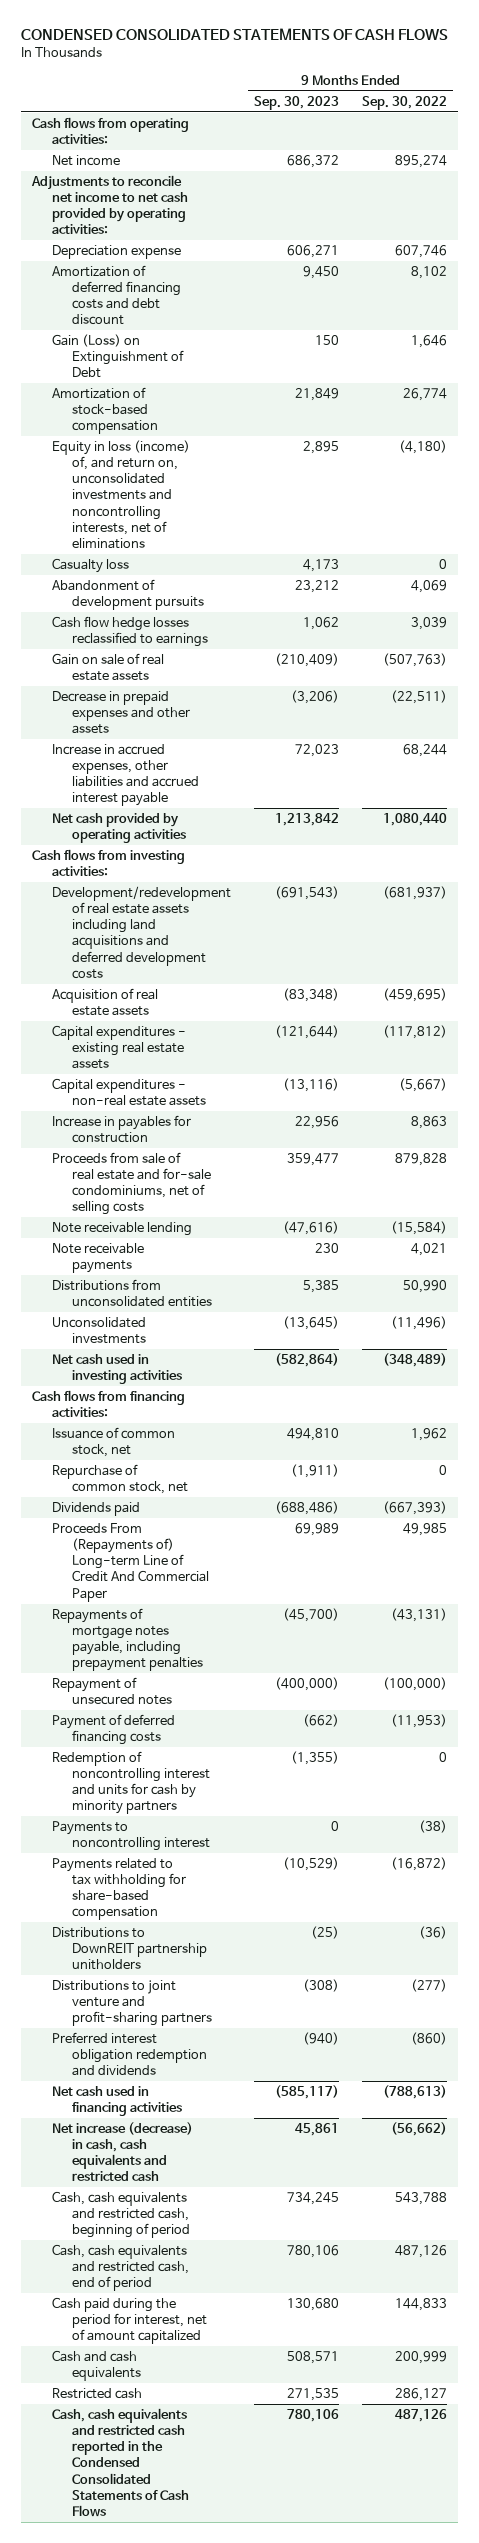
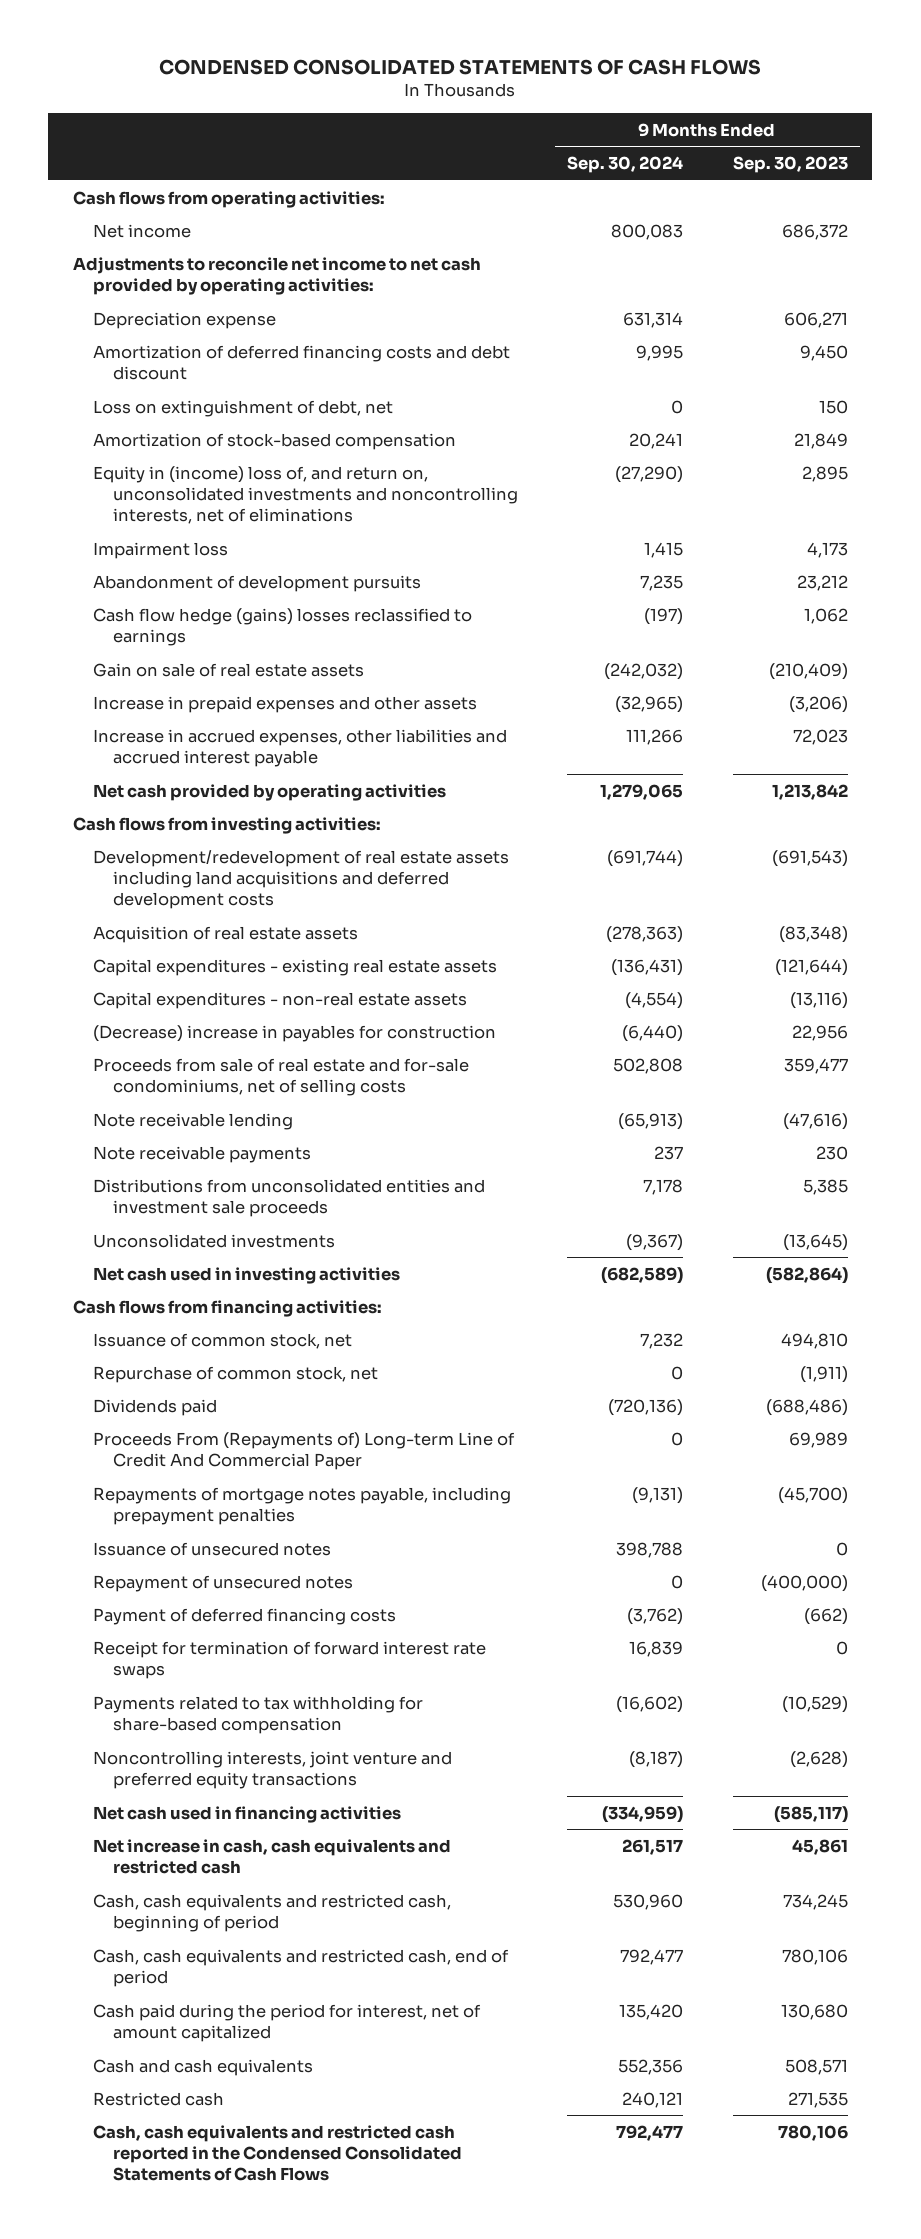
[362,95,448,110] Sep. 30, 2022 -> none
none -> [567,156,684,174] Sep. 30, 2024
[52,334,185,379] Gain (Loss) on Extinguishment of Debt -> [92,399,393,417] Loss on extinguishment of debt, net
[52,440,191,549] Equity in loss (income) of, and return on, unconsolidated investments and noncontrolling interests, net of eliminations -> [92,465,518,525] Equity in (income) loss of, and return on, unconsolidated investments and noncontrolling interests, net of eliminations
[52,558,130,574] Casualty loss -> [92,541,228,559] Impairment loss
[52,616,209,648] Cash flow hedge losses reclassified to earnings -> [92,607,472,647] Cash flow hedge (gains) losses reclassified to earnings
[52,691,191,735] Decrease in prepaid expenses and other assets -> [92,695,477,713] Increase in prepaid expenses and other assets
[52,1115,192,1144] Increase in payables for construction -> [92,1024,496,1042] (Decrease) increase in payables for construction
[52,1279,213,1308] Distributions from unconsolidated entities -> [92,1178,485,1218] Distributions from unconsolidated entities and investment sale proceeds
none -> [92,1541,331,1556] Issuance of unsecured notes
[52,1751,211,1815] Redemption of noncontrolling interest and units for cash by minority partners -> none
[52,1821,211,1852] Payments to noncontrolling interest -> none
none -> [92,1640,486,1680] Receipt for termination of forward interest rate swaps
[52,1927,208,1971] Distributions to DownREIT partnership unitholders -> none
[52,1980,213,2027] Distributions to joint venture and profit-sharing partners -> none
[52,2032,208,2077] Preferred interest obligation redemption and dividends -> none
none -> [92,1750,452,1790] Noncontrolling interests, joint venture and preferred equity transactions
[52,2122,194,2182] Net increase (decrease) in cash, cash equivalents and restricted cash -> [92,1838,451,1875] Net increase in cash, cash equivalents and restricted cash

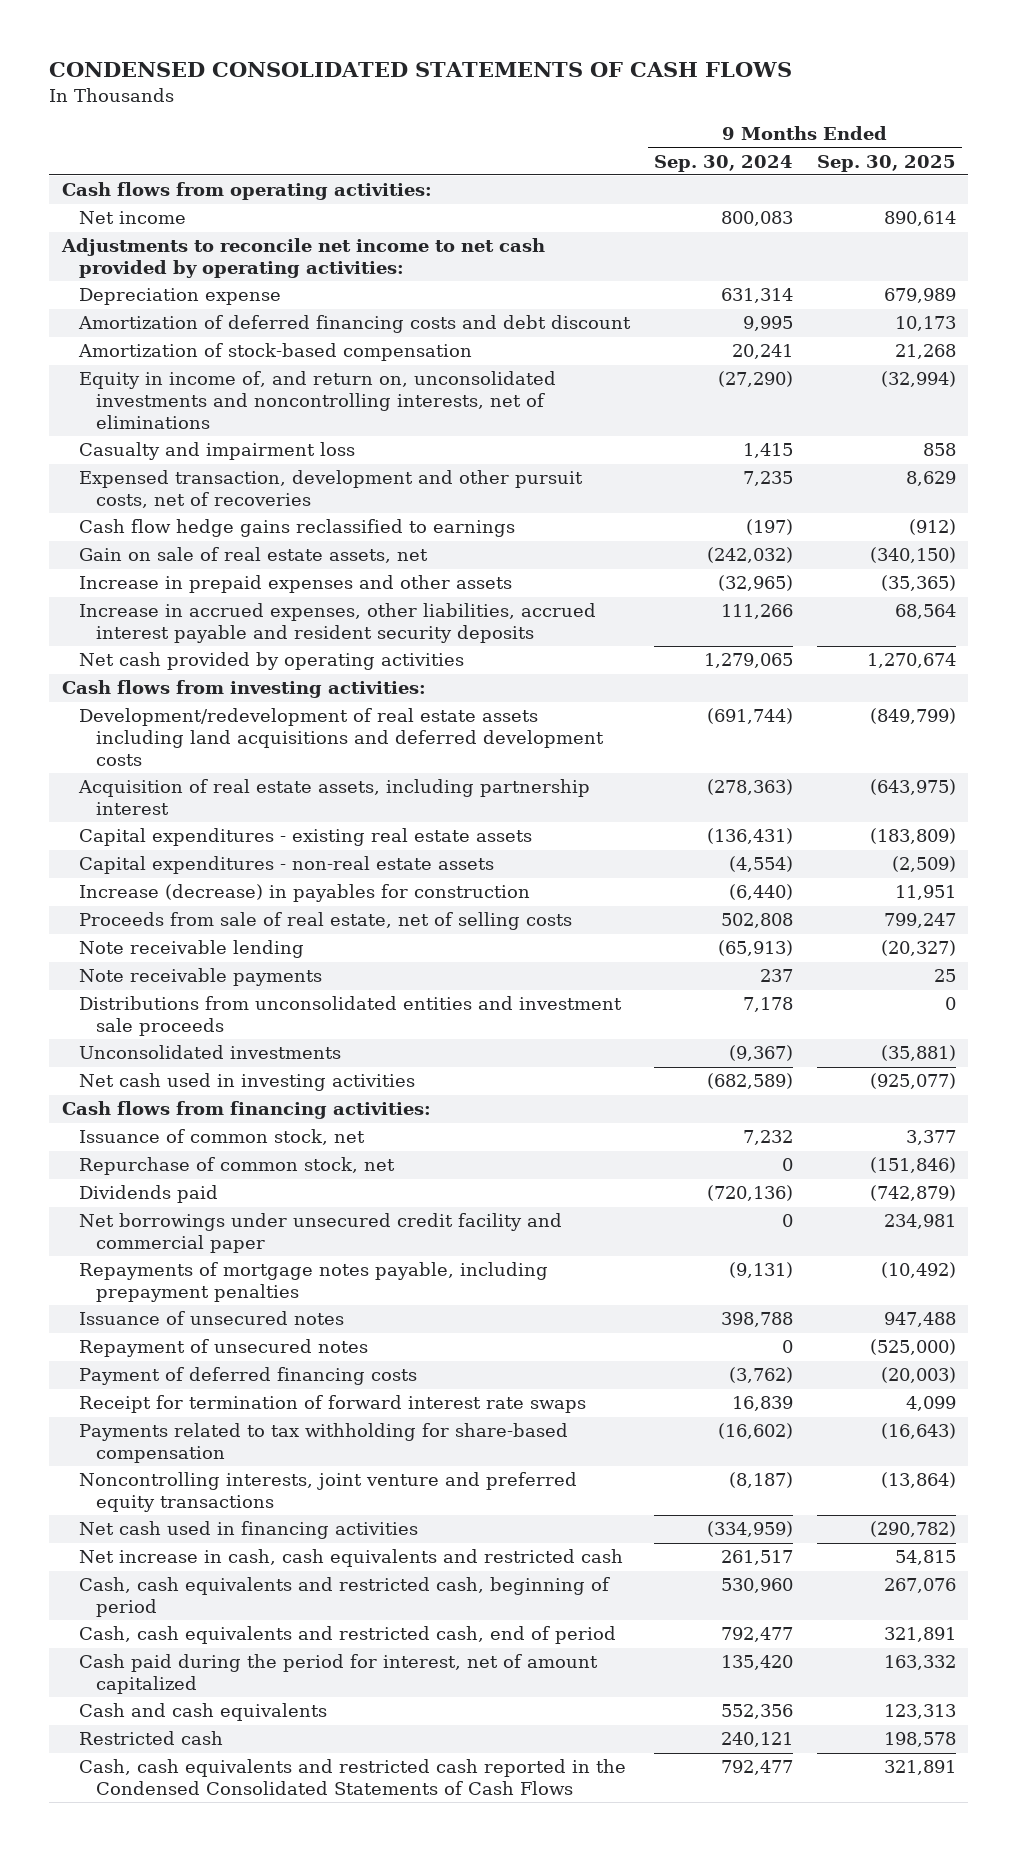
[732,156,848,174] Sep. 30, 2023 -> none
none -> [817,154,957,172] Sep. 30, 2025
[92,399,393,417] Loss on extinguishment of debt, net -> none
[92,465,518,525] Equity in (income) loss of, and return on, unconsolidated investments and noncontrolling interests, net of eliminations -> [78,371,556,429] Equity in income of, and return on, unconsolidated investments and noncontrolling interests, net of eliminations
[92,541,228,559] Impairment loss -> [78,442,355,461] Casualty and impairment loss
[92,574,421,592] Abandonment of development pursuits -> [78,470,583,508] Expensed transaction, development and other pursuit costs, net of recoveries
[92,607,472,647] Cash flow hedge (gains) losses reclassified to earnings -> [78,519,515,538] Cash flow hedge gains reclassified to earnings
[92,662,364,677] Gain on sale of real estate assets -> [78,547,428,564] Gain on sale of real estate assets, net
[92,728,507,768] Increase in accrued expenses, other liabilities and accrued interest payable -> [78,603,596,643] Increase in accrued expenses, other liabilities, accrued interest payable and resident security deposits
[92,925,358,943] Acquisition of real estate assets -> [77,779,590,815] Acquisition of real estate assets, including partnership interest
[92,1024,496,1042] (Decrease) increase in payables for construction -> [78,884,530,903] Increase (decrease) in payables for construction
[92,1057,469,1097] Proceeds from sale of real estate and for-sale condominiums, net of selling costs -> [78,912,572,931] Proceeds from sale of real estate, net of selling costs
[92,1431,515,1471] Proceeds From (Repayments of) Long-term Line of Credit And Commercial Paper -> [78,1213,562,1253] Net borrowings under unsecured credit facility and commercial paper

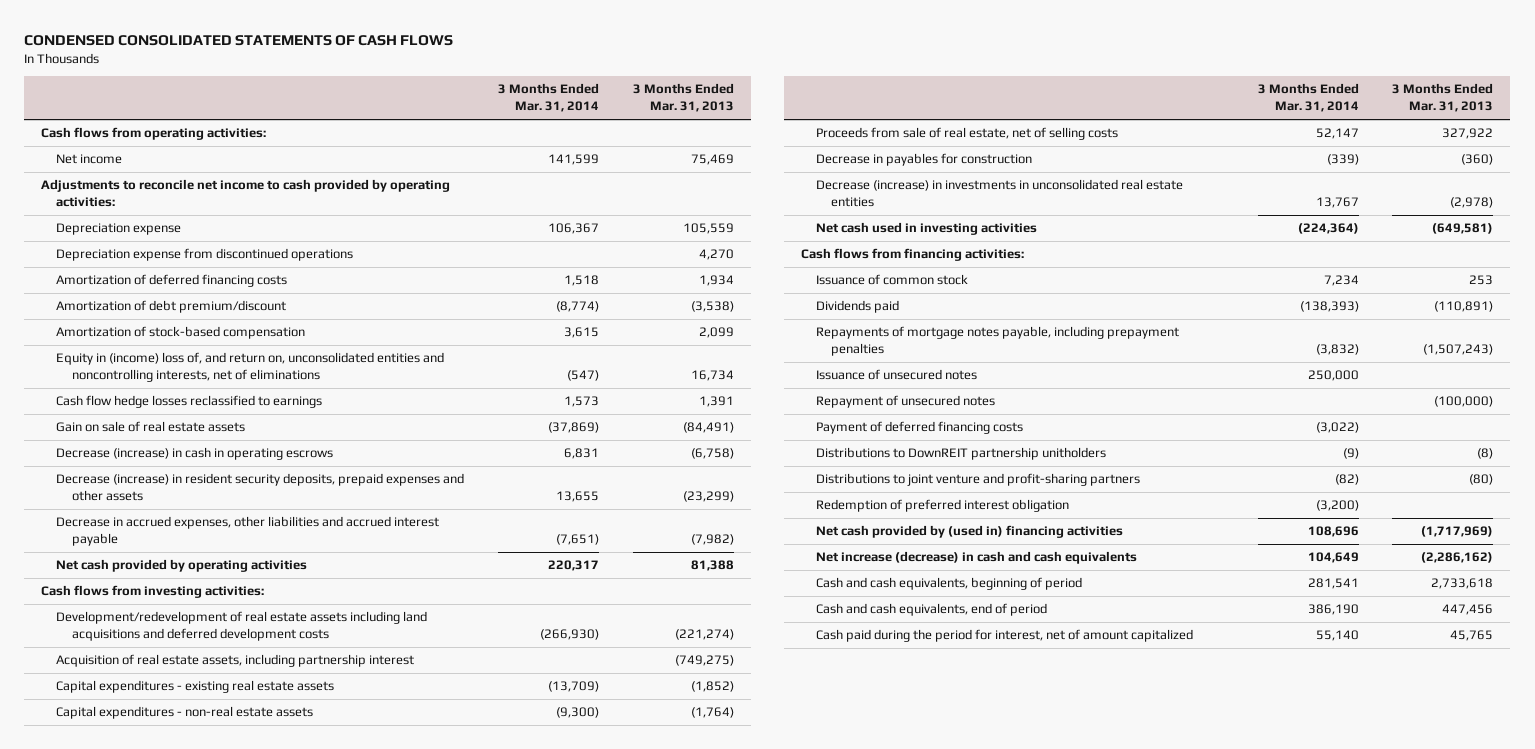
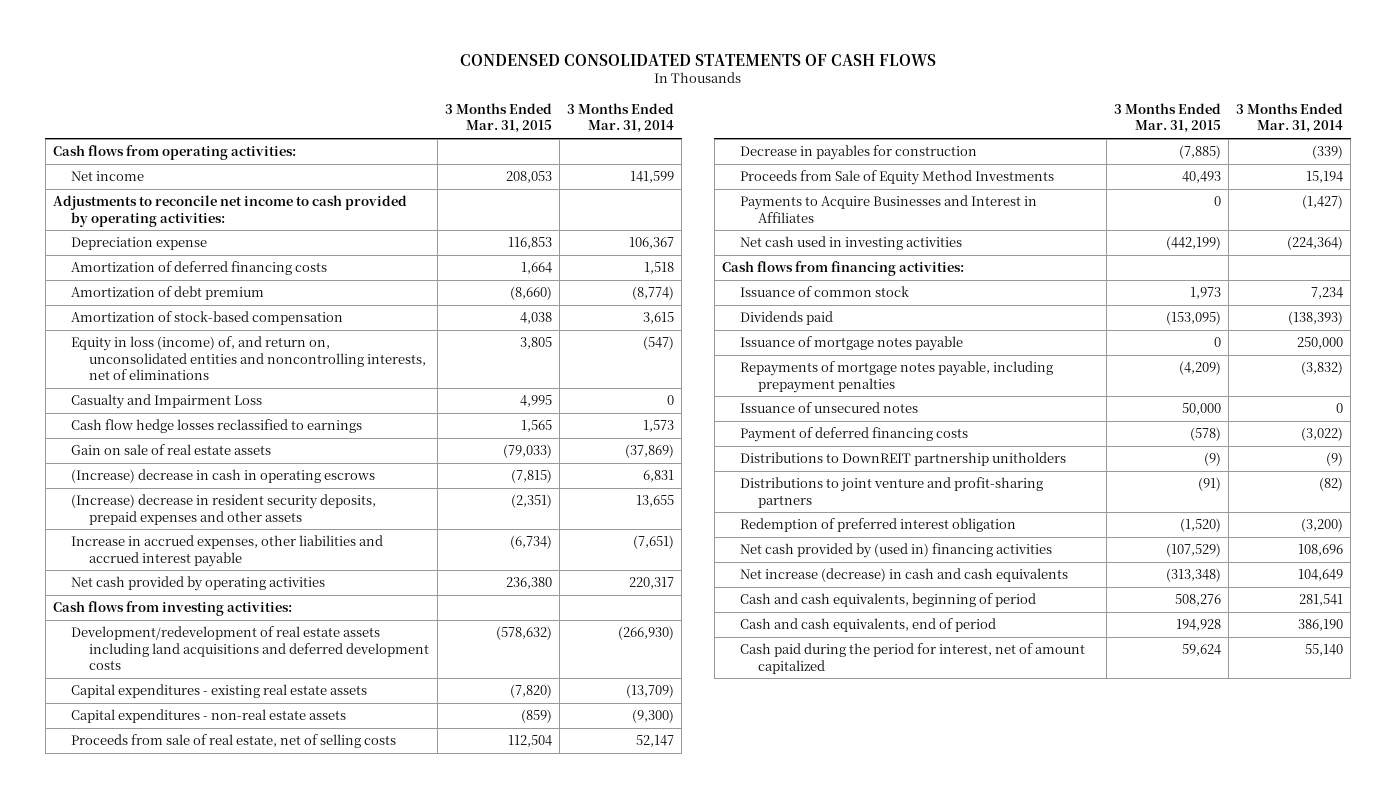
[632,83,734,113] 3 Months Ended Mar. 31, 2013 -> none
none -> [444,102,552,134] 3 Months Ended Mar. 31, 2015
[56,248,354,262] Depreciation expense from discontinued operations -> none
[56,300,287,314] Amortization of debt premium/discount -> [71,286,265,301] Amortization of debt premium
[56,352,445,383] Equity in (income) loss of, and return on, unconsolidated entities and noncontrolling interests, net of eliminations -> [71,336,427,381] Equity in loss (income) of, and return on, unconsolidated entities and noncontrolling interests, net of eliminations
none -> [71,394,263,410] Casualty and Impairment Loss
[56,447,334,461] Decrease (increase) in cash in operating escrows -> [71,469,376,484] (Increase) decrease in cash in operating escrows
[56,473,465,502] Decrease (increase) in resident security deposits, prepaid expenses and other assets -> [71,494,377,525] (Increase) decrease in resident security deposits, prepaid expenses and other assets
[56,516,440,547] Decrease in accrued expenses, other liabilities and accrued interest payable -> [71,535,384,567] Increase in accrued expenses, other liabilities and accrued interest payable
[56,654,415,668] Acquisition of real estate assets, including partnership interest -> none
[815,179,1183,208] Decrease (increase) in investments in unconsolidated real estate entities -> none
none -> [740,170,1055,186] Proceeds from Sale of Equity Method Investments
none -> [740,195,1038,223] Payments to Acquire Businesses and Interest in Affiliates
none -> [740,336,964,352] Issuance of mortgage notes payable
[815,395,995,409] Repayment of unsecured notes -> none
[1307,370,1359,382] 250,000 -> [1336,403,1344,414] 0

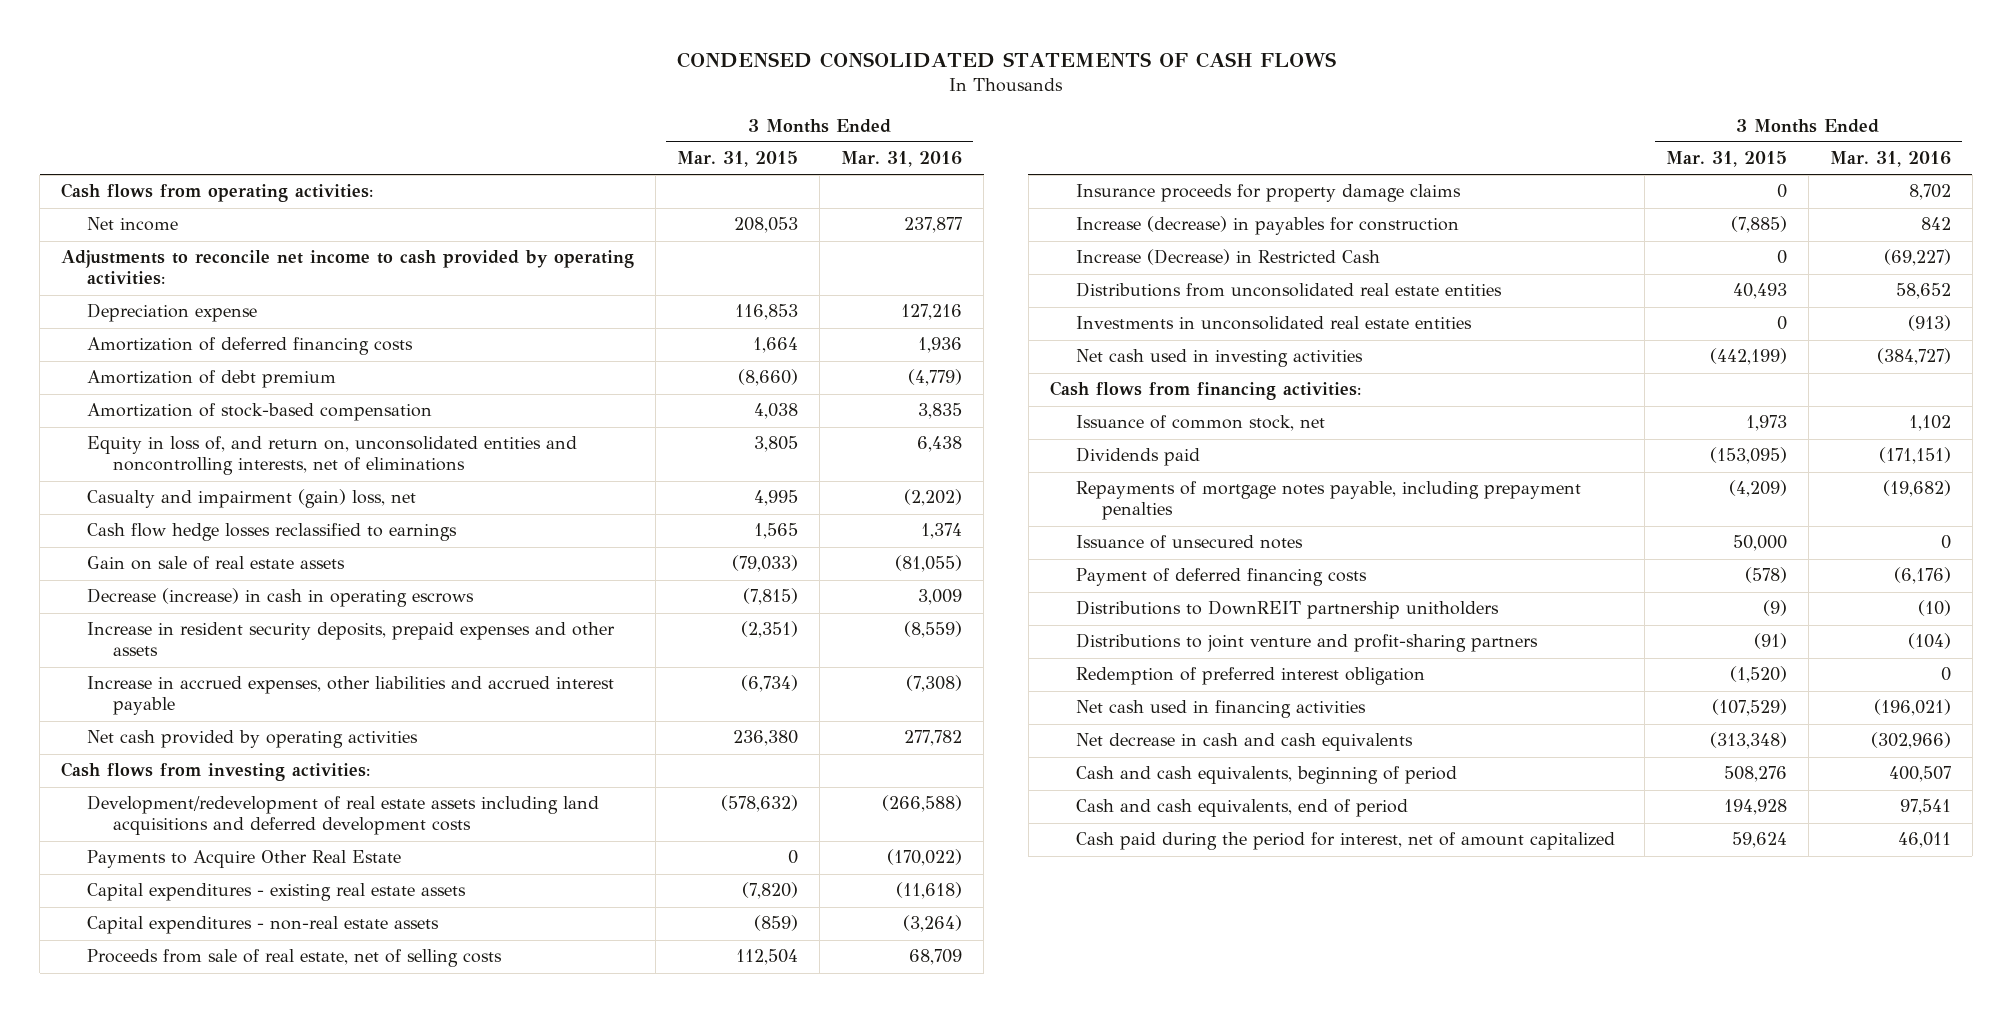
[566,102,674,134] 3 Months Ended Mar. 31, 2014 -> none
none -> [841,151,963,168] Mar. 31, 2016
[71,336,427,381] Equity in loss (income) of, and return on, unconsolidated entities and noncontrolling interests, net of eliminations -> [87,436,578,476] Equity in loss of, and return on, unconsolidated entities and noncontrolling interests, net of eliminations
[71,394,263,410] Casualty and Impairment Loss -> [87,489,417,509] Casualty and impairment (gain) loss, net
[71,469,376,484] (Increase) decrease in cash in operating escrows -> [87,588,475,608] Decrease (increase) in cash in operating escrows
[71,494,377,525] (Increase) decrease in resident security deposits, prepaid expenses and other assets -> [87,622,616,657] Increase in resident security deposits, prepaid expenses and other assets
none -> [87,850,402,869] Payments to Acquire Other Real Estate
none -> [1075,184,1461,203] Insurance proceeds for property damage claims
[740,145,978,161] Decrease in payables for construction -> [1075,216,1459,236] Increase (decrease) in payables for construction
none -> [1075,249,1380,266] Increase (Decrease) in Restricted Cash
[740,170,1055,186] Proceeds from Sale of Equity Method Investments -> [1075,282,1502,298] Distributions from unconsolidated real estate entities
[740,195,1038,223] Payments to Acquire Businesses and Interest in Affiliates -> [1075,316,1472,331] Investments in unconsolidated real estate entities
[740,286,910,298] Issuance of common stock -> [1075,415,1325,432] Issuance of common stock, net
[740,336,964,352] Issuance of mortgage notes payable -> none
[740,543,1053,559] Net cash provided by (used in) financing activities -> [1075,700,1366,719] Net cash used in financing activities
[740,568,1069,583] Net increase (decrease) in cash and cash equivalents -> [1075,733,1413,752] Net decrease in cash and cash equivalents

